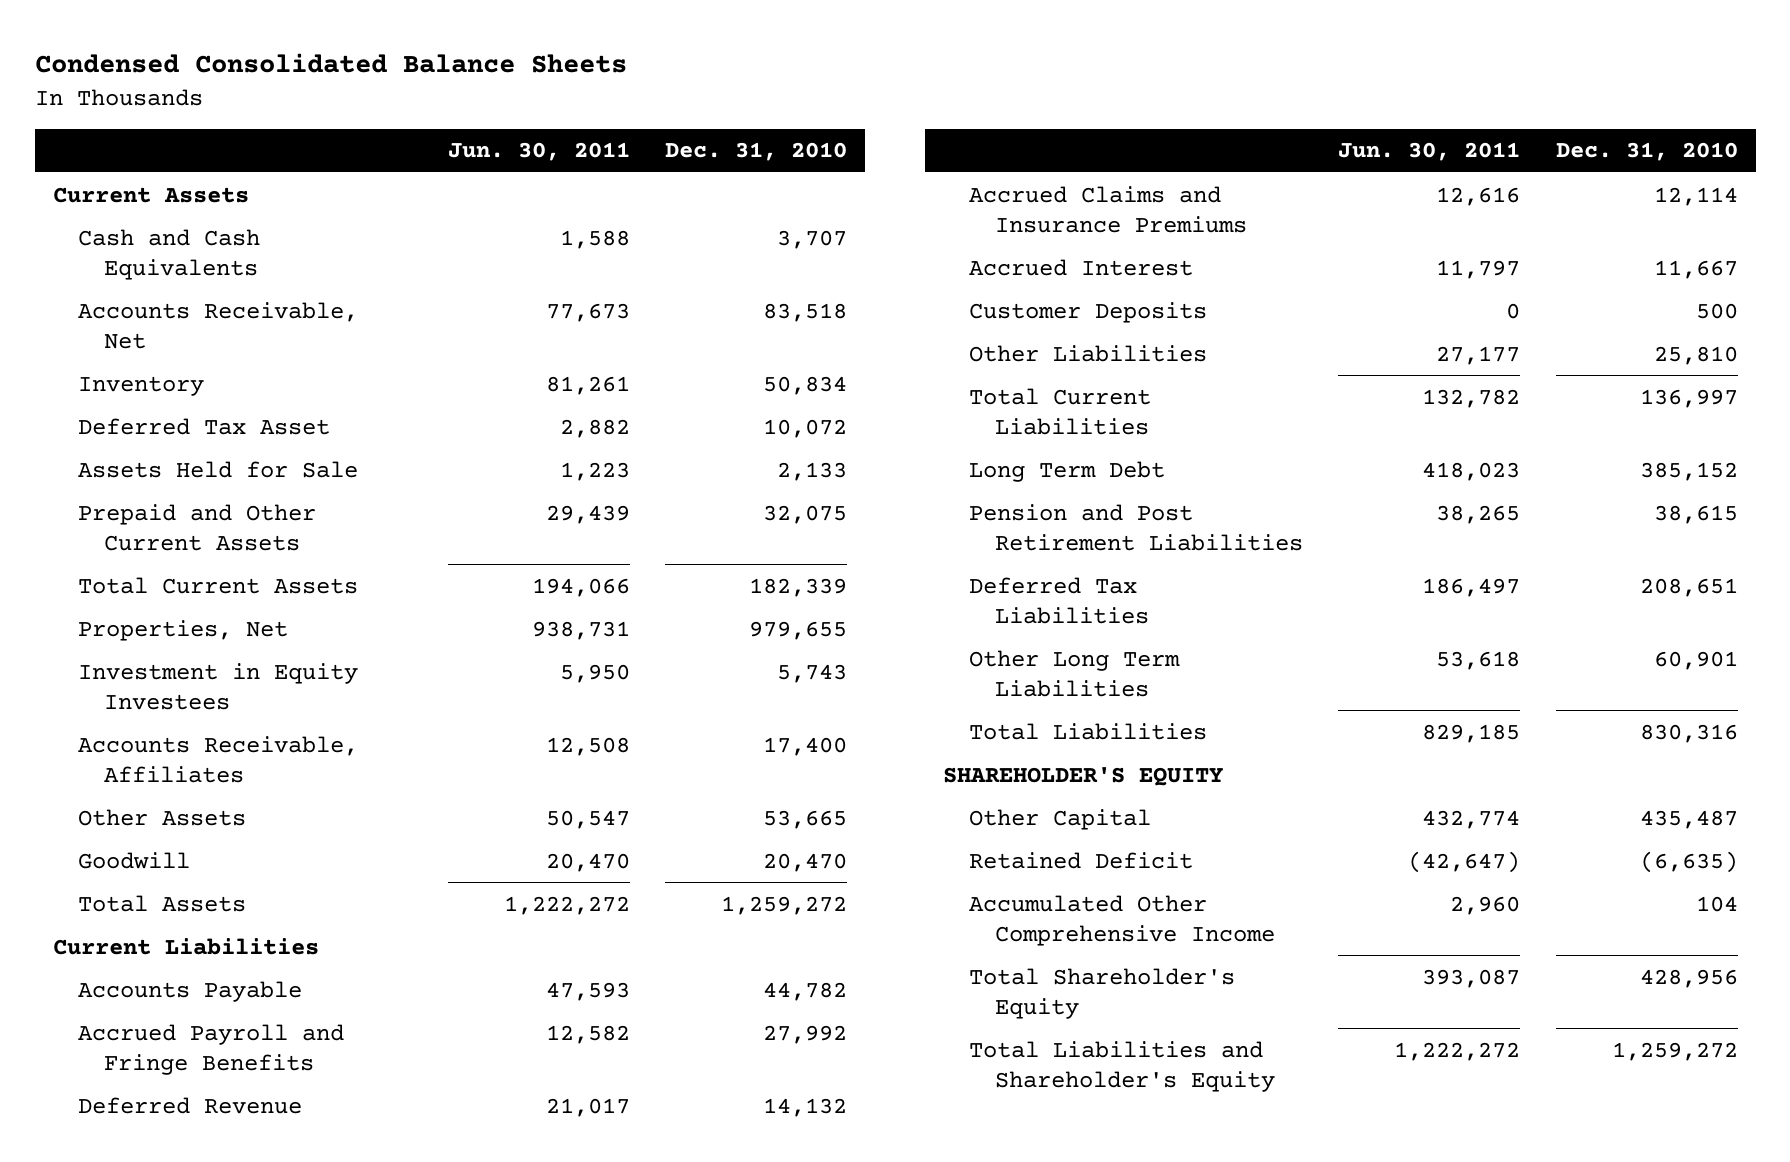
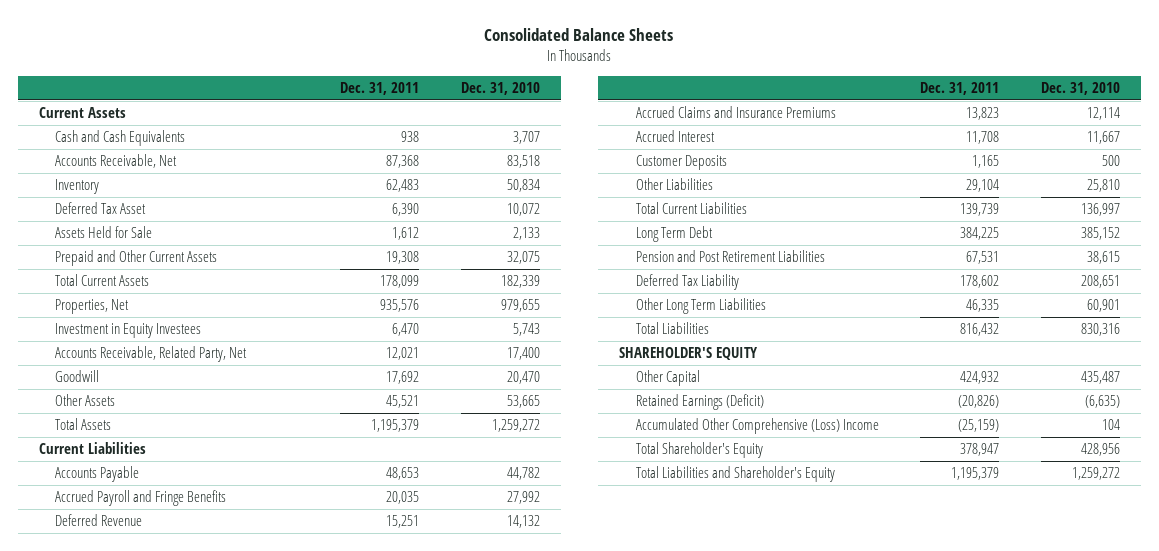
[34,53,627,74] Condensed Consolidated Balance Sheets -> [484,27,674,41] Consolidated Balance Sheets
[447,142,630,162] Jun. 30, 2011 -> none
none -> [339,82,419,96] Dec. 31, 2011
[78,735,359,783] Accounts Receivable, Affiliates -> [54,346,247,363] Accounts Receivable, Related Party, Net
[78,808,247,826] Other Assets -> [54,394,115,407] Other Assets
[968,576,1149,624] Deferred Tax Liabilities -> [635,274,739,291] Deferred Tax Liability
[968,851,1193,869] Retained Deficit -> [635,394,764,411] Retained Earnings (Deficit)
[968,894,1275,946] Accumulated Other Comprehensive Income -> [635,418,879,435] Accumulated Other Comprehensive (Loss) Income

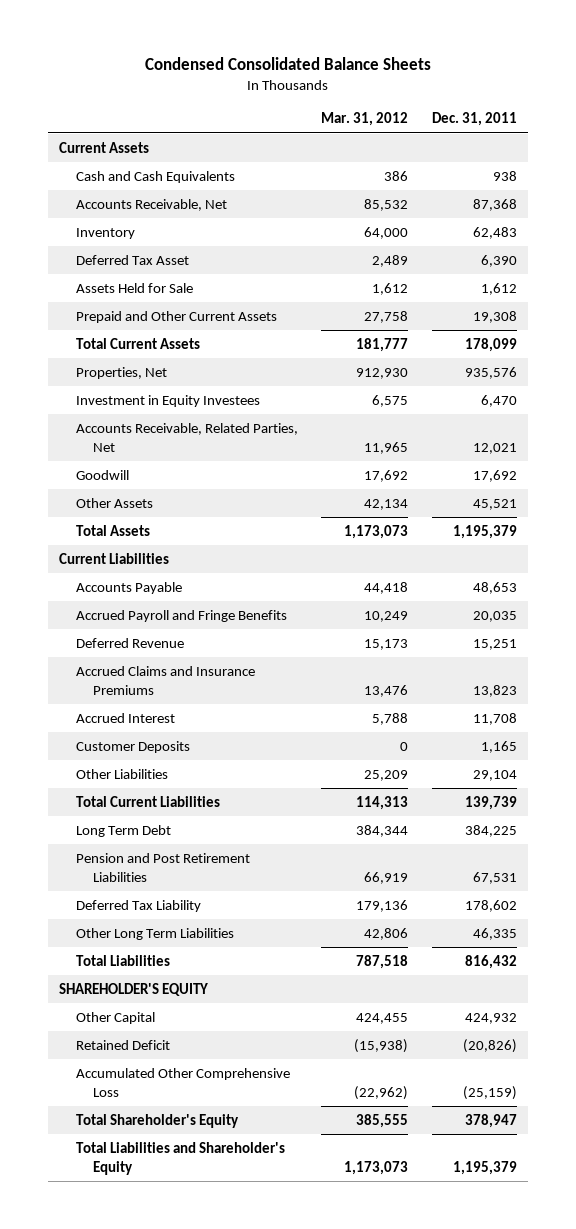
[484,27,674,41] Consolidated Balance Sheets -> [144,57,431,71] Condensed Consolidated Balance Sheets
[460,82,540,96] Dec. 31, 2010 -> none
none -> [321,112,409,127] Mar. 31, 2012
[54,346,247,363] Accounts Receivable, Related Party, Net -> [76,422,299,452] Accounts Receivable, Related Parties, Net
[635,394,764,411] Retained Earnings (Deficit) -> [76,1039,171,1050] Retained Deficit
[635,418,879,435] Accumulated Other Comprehensive (Loss) Income -> [76,1067,291,1097] Accumulated Other Comprehensive Loss

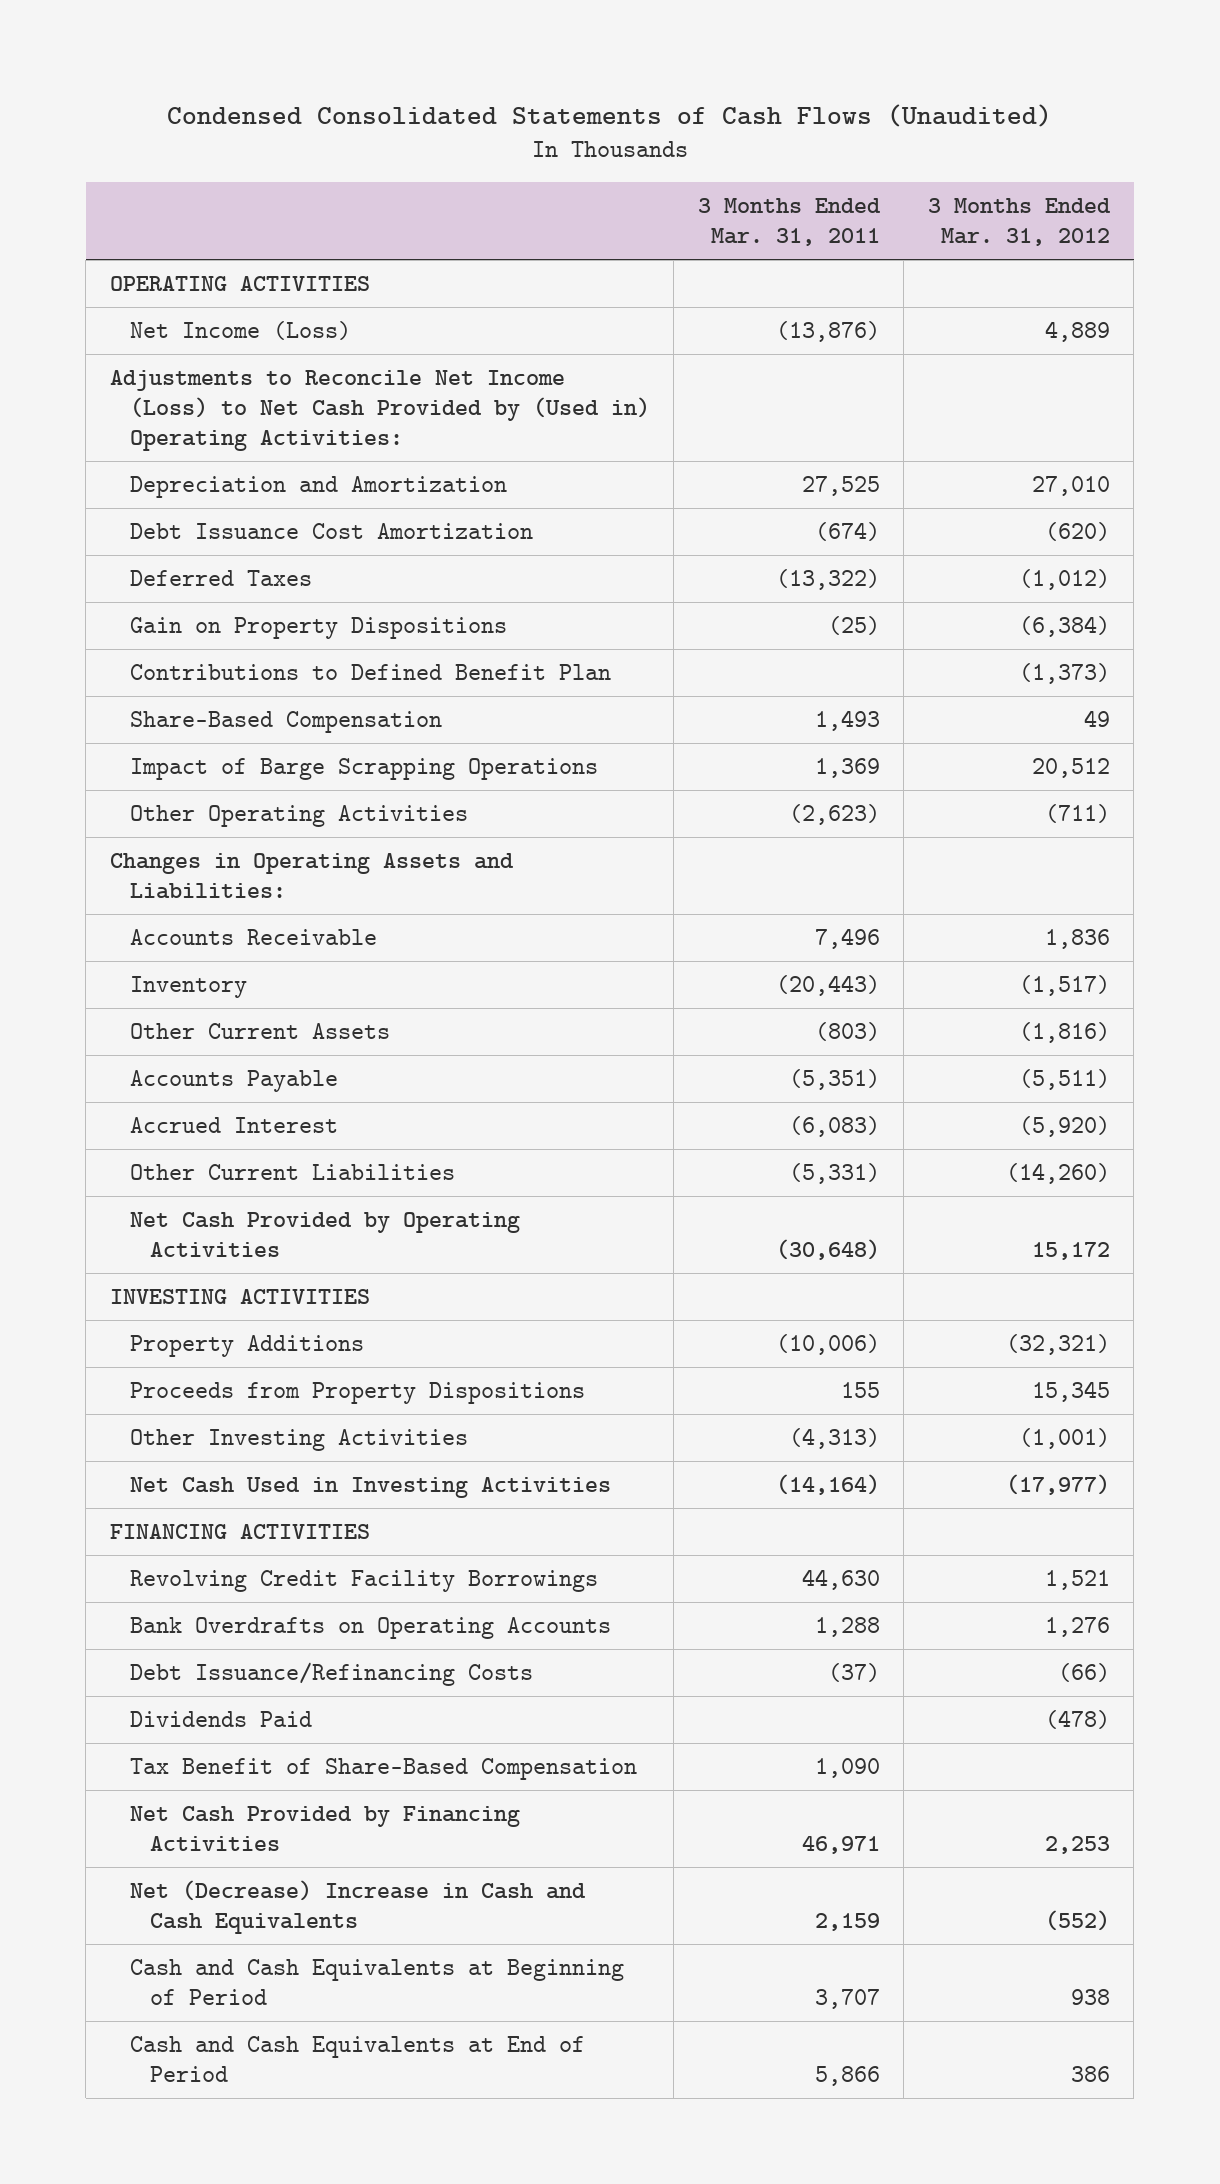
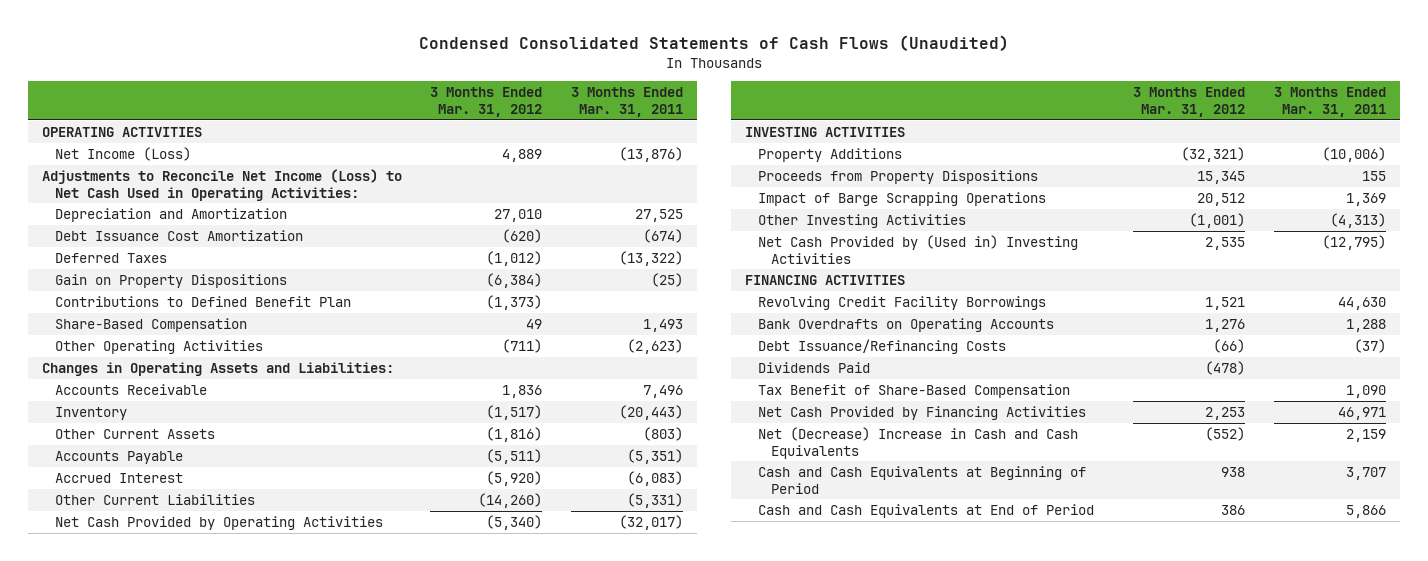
[109,370,650,452] Adjustments to Reconcile Net Income (Loss) to Net Cash Provided by (Used in) Operating Activities: -> [42,168,403,201] Adjustments to Reconcile Net Income (Loss) to Net Cash Used in Operating Activities:
[775,1239,880,1261] (30,648) -> [618,514,683,530] (32,017)
[1031,1242,1110,1261] 15,172 -> [486,514,543,530] (5,340)
[129,758,598,781] Impact of Barge Scrapping Operations -> [758,191,1047,206] Impact of Barge Scrapping Operations
[129,1477,611,1499] Net Cash Used in Investing Activities -> [758,234,1079,264] Net Cash Provided by (Used in) Investing Activities
[775,1474,880,1496] (14,164) -> [1321,234,1386,250] (12,795)
[1005,1474,1110,1496] (17,977) -> [1205,236,1246,250] 2,535

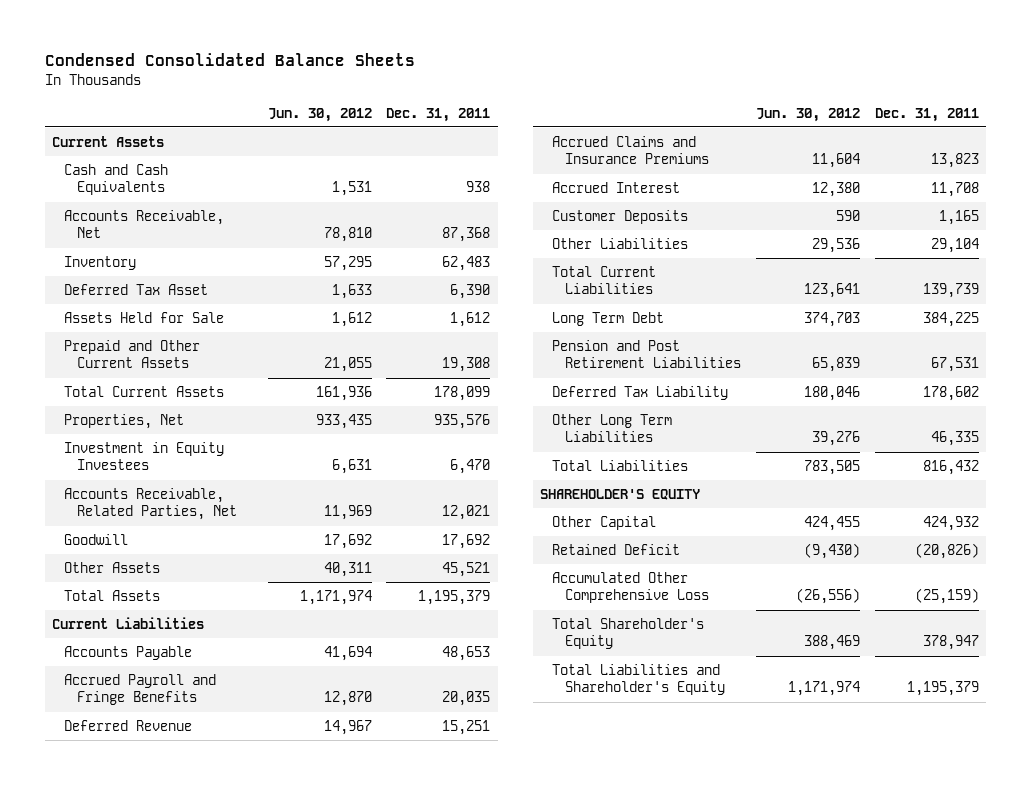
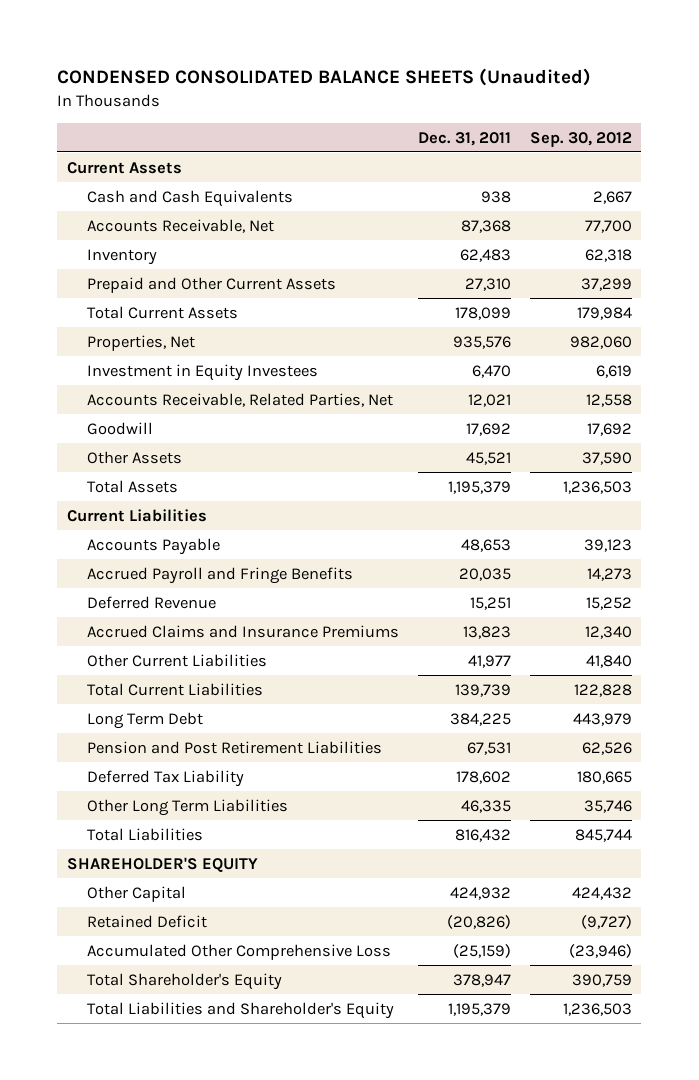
[44,53,415,67] Condensed Consolidated Balance Sheets -> [57,68,592,87] CONDENSED CONSOLIDATED BALANCE SHEETS (Unaudited)
[267,107,372,122] Jun. 30, 2012 -> none
none -> [529,131,632,147] Sep. 30, 2012
[64,283,209,295] Deferred Tax Asset -> none
[64,311,225,323] Assets Held for Sale -> none
[442,357,491,373] 19,308 -> [464,277,511,291] 27,310
[552,181,681,193] Accrued Interest -> none
[552,209,689,224] Customer Deposits -> none
[552,237,689,249] Other Liabilities -> [86,653,267,667] Other Current Liabilities
[930,237,979,253] 29,104 -> [467,654,511,668] 41,977

